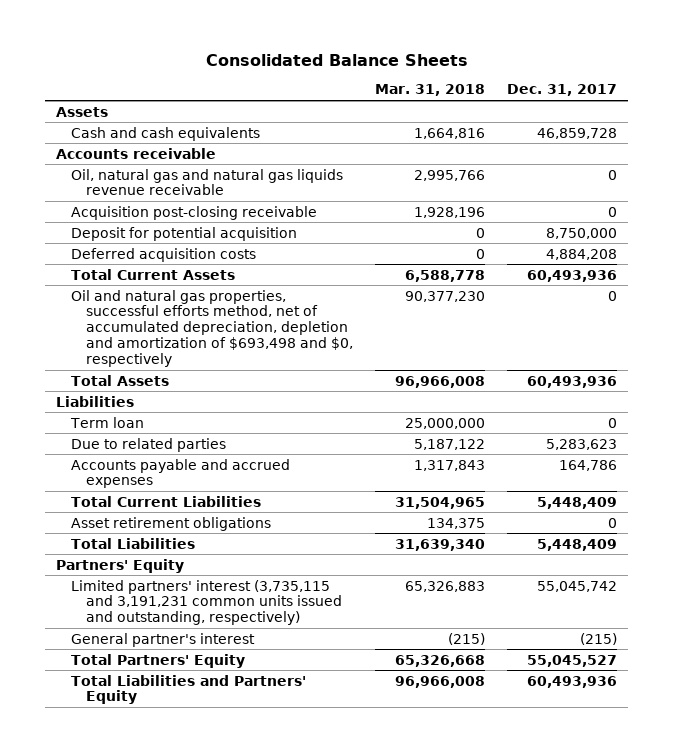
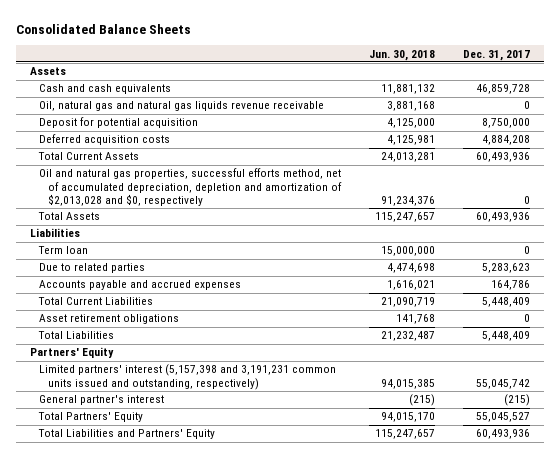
[374,84,485,97] Mar. 31, 2018 -> none
none -> [369,49,436,61] Jun. 30, 2018
[56,147,217,159] Accounts receivable -> none
[70,205,317,220] Acquisition post-closing receivable -> none
[70,289,353,367] Oil and natural gas properties, successful efforts method, net of accumulated depreciation, depletion and amortization of $693,498 and $0, respectively -> [39,168,343,207] Oil and natural gas properties, successful efforts method, net of accumulated depreciation, depletion and amortization of $2,013,028 and $0, respectively
[70,579,342,626] Limited partners' interest (3,735,115 and 3,191,231 common units issued and outstanding, respectively) -> [39,364,337,390] Limited partners' interest (5,157,398 and 3,191,231 common units issued and outstanding, respectively)

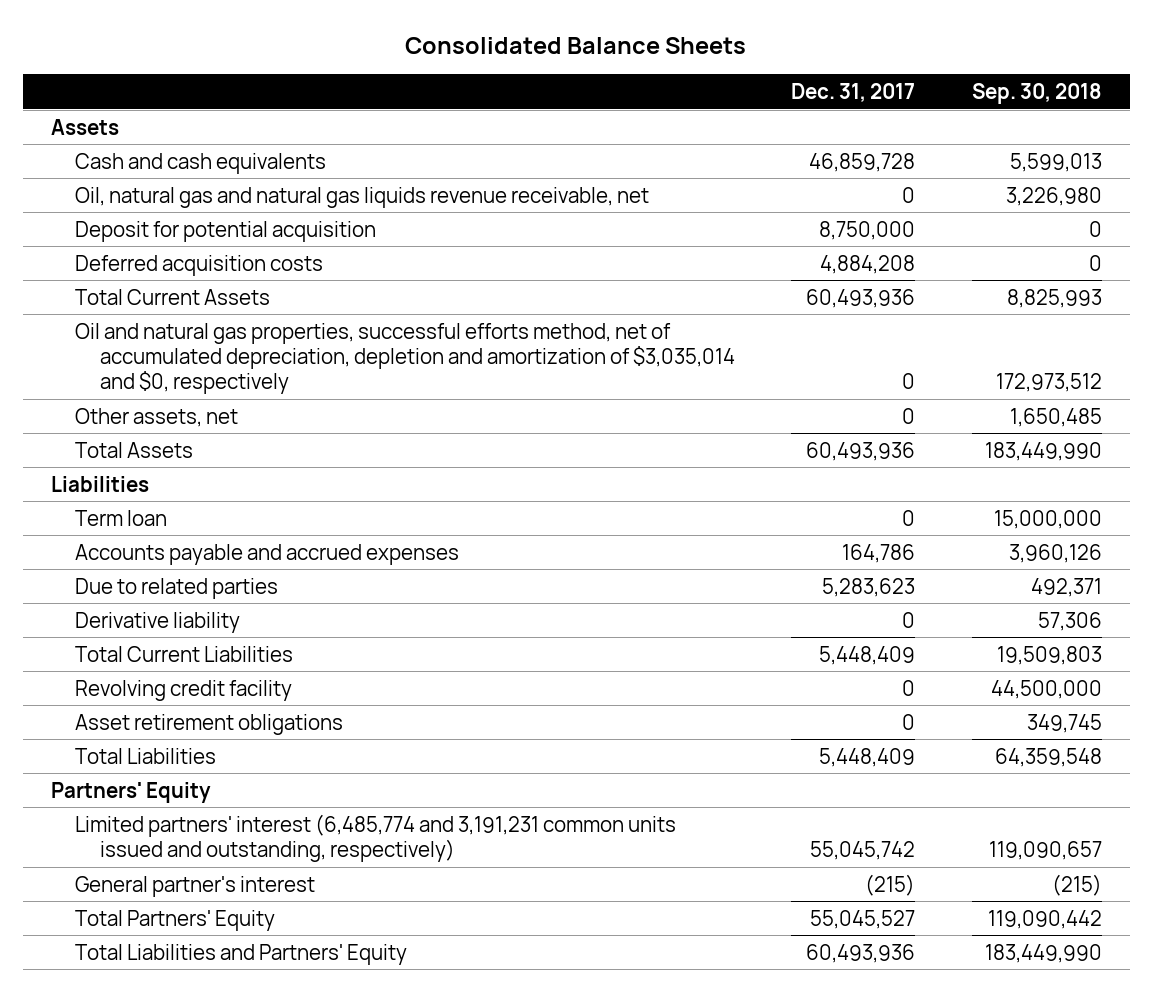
[369,49,436,61] Jun. 30, 2018 -> none
none -> [971,82,1102,104] Sep. 30, 2018
[39,101,325,112] Oil, natural gas and natural gas liquids revenue receivable -> [75,186,650,208] Oil, natural gas and natural gas liquids revenue receivable, net
[39,168,343,207] Oil and natural gas properties, successful efforts method, net of accumulated depreciation, depletion and amortization of $2,013,028 and $0, respectively -> [75,322,736,395] Oil and natural gas properties, successful efforts method, net of accumulated depreciation, depletion and amortization of $3,035,014 and $0, respectively
none -> [75,407,239,427] Other assets, net
[39,263,146,274] Due to related parties -> [75,577,279,599] Due to related parties
none -> [75,611,241,633] Derivative liability
none -> [75,679,293,701] Revolving credit facility
[39,364,337,390] Limited partners' interest (5,157,398 and 3,191,231 common units issued and outstanding, respectively) -> [75,813,677,862] Limited partners' interest (6,485,774 and 3,191,231 common units issued and outstanding, respectively)

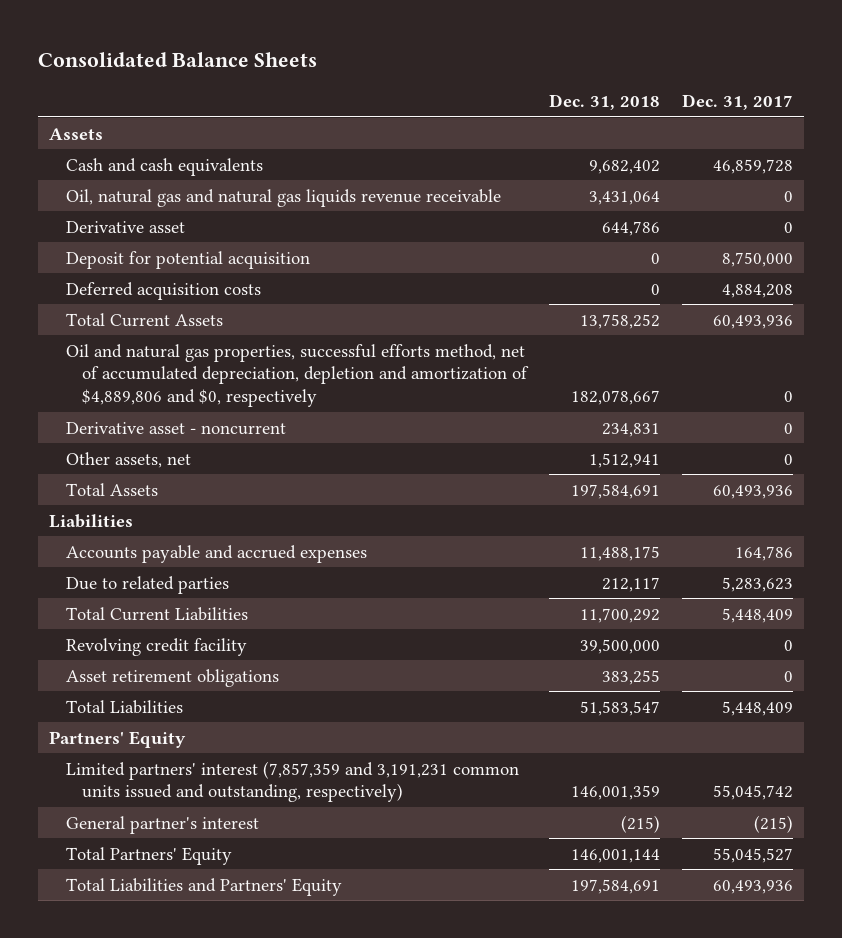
[971,82,1102,104] Sep. 30, 2018 -> none
none -> [549,93,661,110] Dec. 31, 2018
[75,186,650,208] Oil, natural gas and natural gas liquids revenue receivable, net -> [65,188,501,207] Oil, natural gas and natural gas liquids revenue receivable
none -> [65,220,185,233] Derivative asset
[75,322,736,395] Oil and natural gas properties, successful efforts method, net of accumulated depreciation, depletion and amortization of $3,035,014 and $0, respectively -> [65,343,530,408] Oil and natural gas properties, successful efforts method, net of accumulated depreciation, depletion and amortization of $4,889,806 and $0, respectively
none -> [65,421,286,435] Derivative asset - noncurrent
[75,509,168,526] Term loan -> none
[75,611,241,633] Derivative liability -> none
[75,813,677,862] Limited partners' interest (6,485,774 and 3,191,231 common units issued and outstanding, respectively) -> [65,760,519,803] Limited partners' interest (7,857,359 and 3,191,231 common units issued and outstanding, respectively)

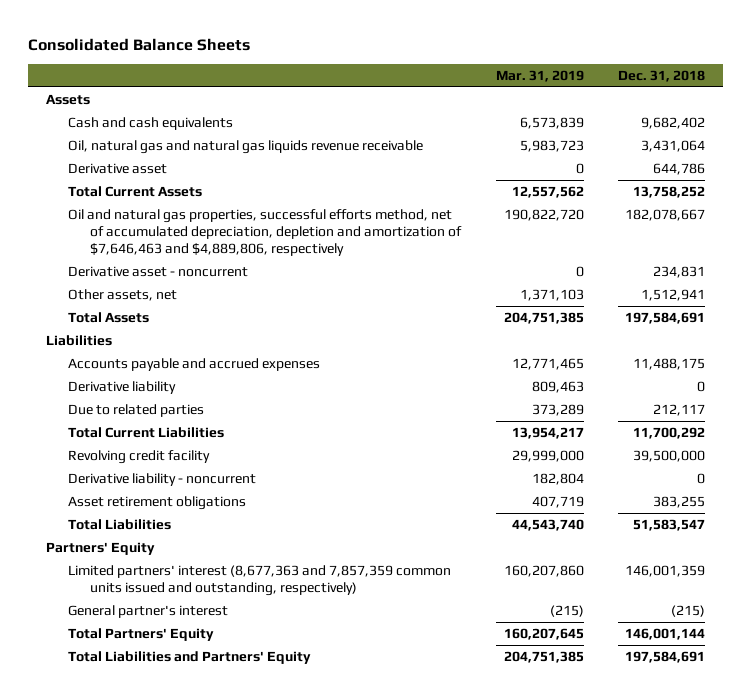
[682,93,794,110] Dec. 31, 2017 -> none
none -> [495,69,584,82] Mar. 31, 2019
[65,250,310,269] Deposit for potential acquisition -> none
[65,281,261,300] Deferred acquisition costs -> none
[65,343,530,408] Oil and natural gas properties, successful efforts method, net of accumulated depreciation, depletion and amortization of $4,889,806 and $0, respectively -> [67,208,463,257] Oil and natural gas properties, successful efforts method, net of accumulated depreciation, depletion and amortization of $7,646,463 and $4,889,806, respectively
none -> [67,380,176,394] Derivative liability
none -> [67,472,256,486] Derivative liability - noncurrent
[65,760,519,803] Limited partners' interest (7,857,359 and 3,191,231 common units issued and outstanding, respectively) -> [67,564,451,596] Limited partners' interest (8,677,363 and 7,857,359 common units issued and outstanding, respectively)

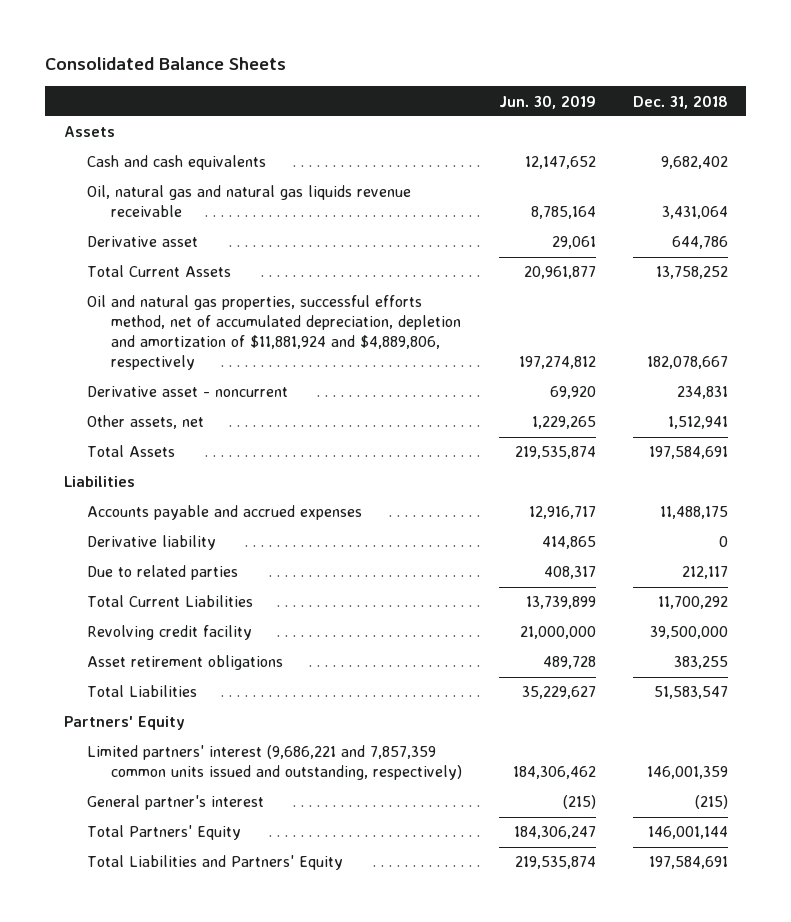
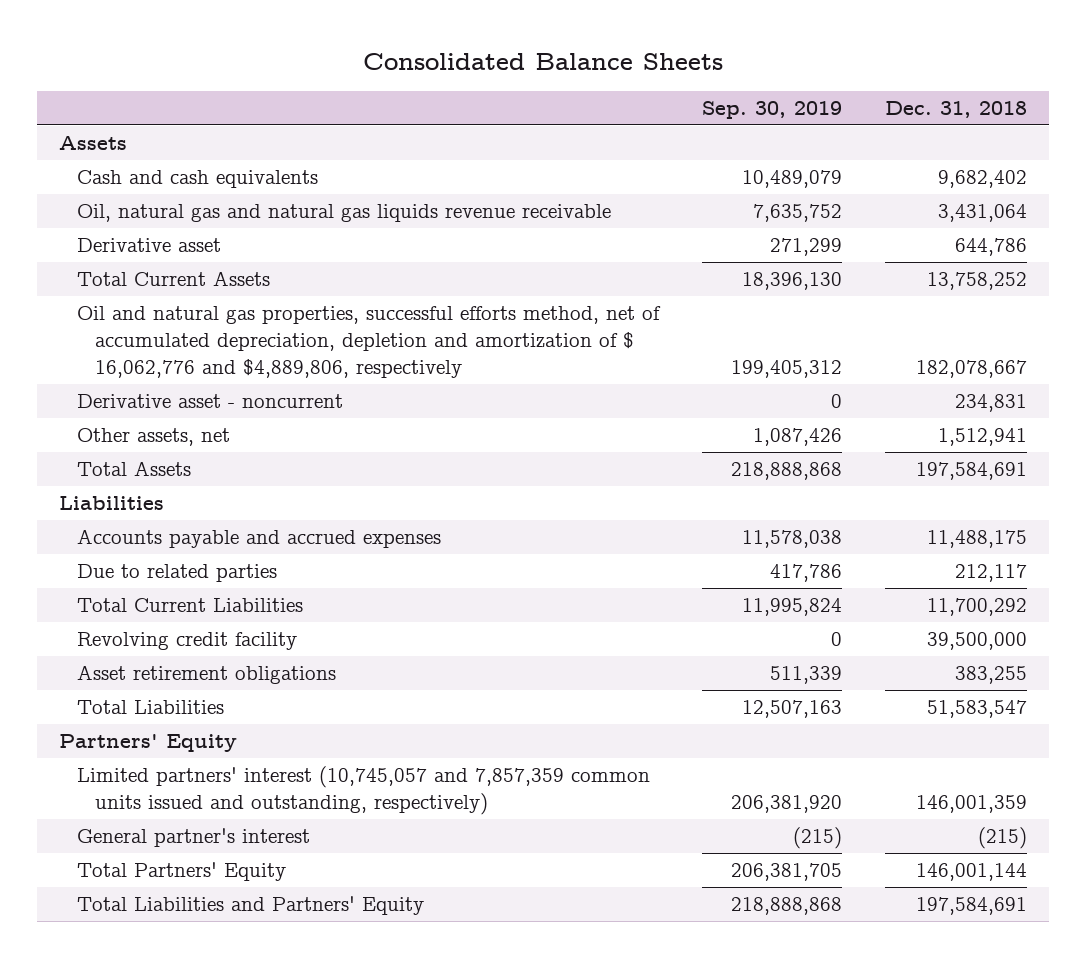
[498,94,596,109] Jun. 30, 2019 -> none
none -> [702,101,843,120] Sep. 30, 2019
[87,295,461,371] Oil and natural gas properties, successful efforts method, net of accumulated depreciation, depletion and amortization of $11,881,924 and $4,889,806, respectively -> [76,306,661,379] Oil and natural gas properties, successful efforts method, net of accumulated depreciation, depletion and amortization of $ 16,062,776 and $4,889,806, respectively
[87,535,217,551] Derivative liability -> none
[87,745,462,781] Limited partners' interest (9,686,221 and 7,857,359 common units issued and outstanding, respectively) -> [76,766,650,816] Limited partners' interest (10,745,057 and 7,857,359 common units issued and outstanding, respectively)

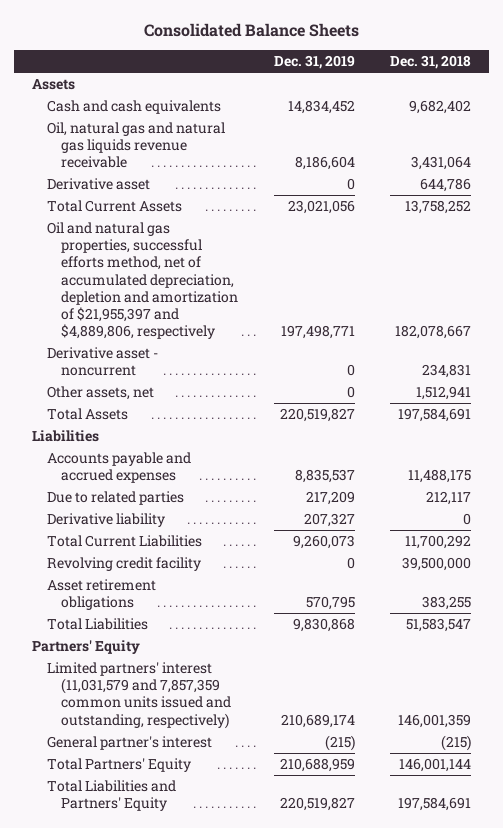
[702,101,843,120] Sep. 30, 2019 -> none
none -> [273,55,355,70] Dec. 31, 2019
[76,306,661,379] Oil and natural gas properties, successful efforts method, net of accumulated depreciation, depletion and amortization of $ 16,062,776 and $4,889,806, respectively -> [46,222,239,340] Oil and natural gas properties, successful efforts method, net of accumulated depreciation, depletion and amortization of $21,955,397 and $4,889,806, respectively
none -> [46,513,165,528] Derivative liability
[76,766,650,816] Limited partners' interest (10,745,057 and 7,857,359 common units issued and outstanding, respectively) -> [46,662,232,729] Limited partners' interest (11,031,579 and 7,857,359 common units issued and outstanding, respectively)

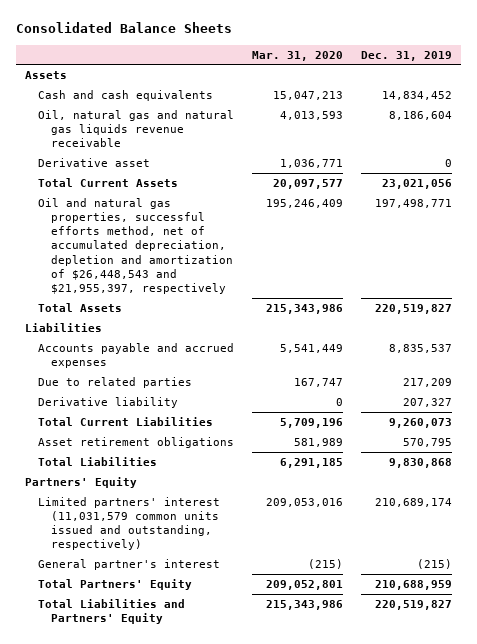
[389,55,471,70] Dec. 31, 2018 -> none
none -> [251,50,343,61] Mar. 31, 2020
[46,347,158,377] Derivative asset - noncurrent -> none
[46,386,154,401] Other assets, net -> none
[46,222,239,340] Oil and natural gas properties, successful efforts method, net of accumulated depreciation, depletion and amortization of $21,955,397 and $4,889,806, respectively -> [38,198,234,294] Oil and natural gas properties, successful efforts method, net of accumulated depreciation, depletion and amortization of $26,448,543 and $21,955,397, respectively
[46,557,201,572] Revolving credit facility -> none
[46,662,232,729] Limited partners' interest (11,031,579 and 7,857,359 common units issued and outstanding, respectively) -> [38,497,221,551] Limited partners' interest (11,031,579 common units issued and outstanding, respectively)

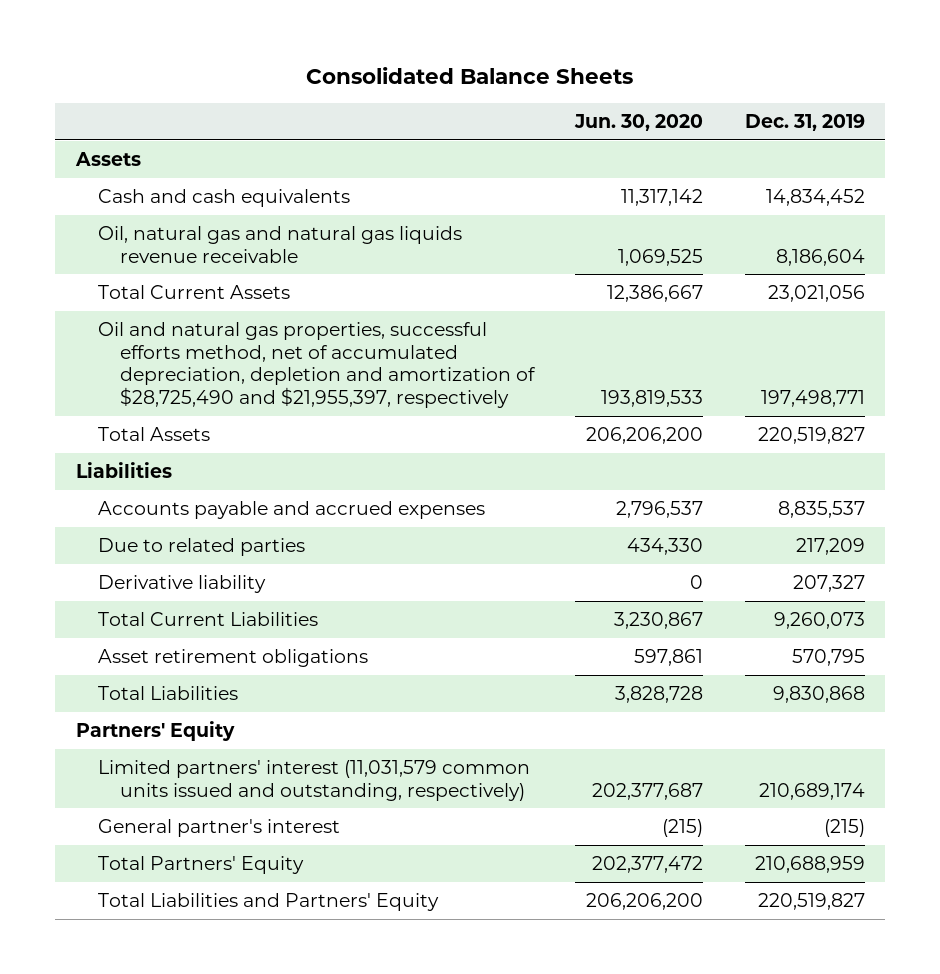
[251,50,343,61] Mar. 31, 2020 -> none
none -> [574,114,704,132] Jun. 30, 2020
[38,158,151,168] Derivative asset -> none
[38,198,234,294] Oil and natural gas properties, successful efforts method, net of accumulated depreciation, depletion and amortization of $26,448,543 and $21,955,397, respectively -> [97,321,537,408] Oil and natural gas properties, successful efforts method, net of accumulated depreciation, depletion and amortization of $28,725,490 and $21,955,397, respectively

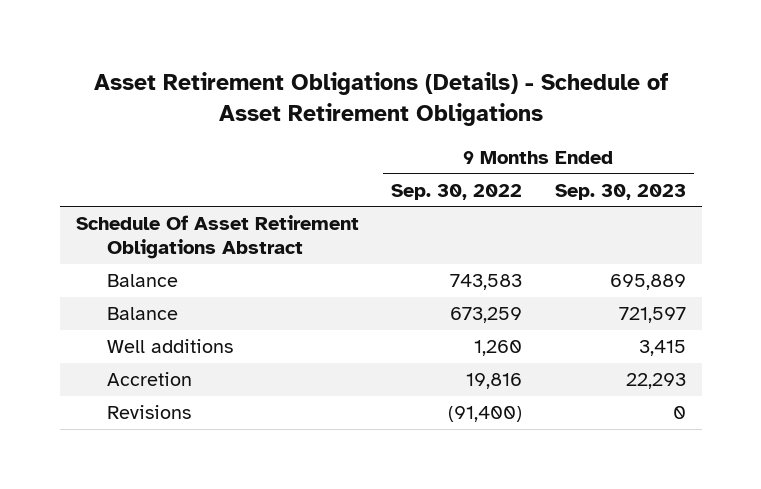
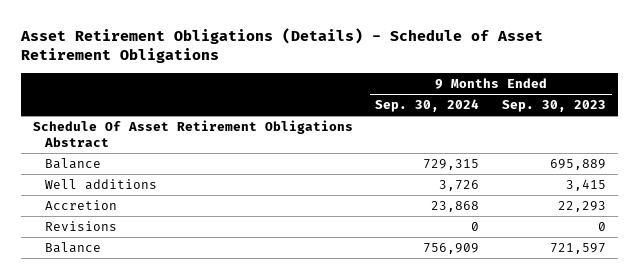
[391,183,523,200] Sep. 30, 2022 -> none
none -> [375,99,480,113] Sep. 30, 2024
[106,307,178,321] Balance -> [44,241,101,253] Balance

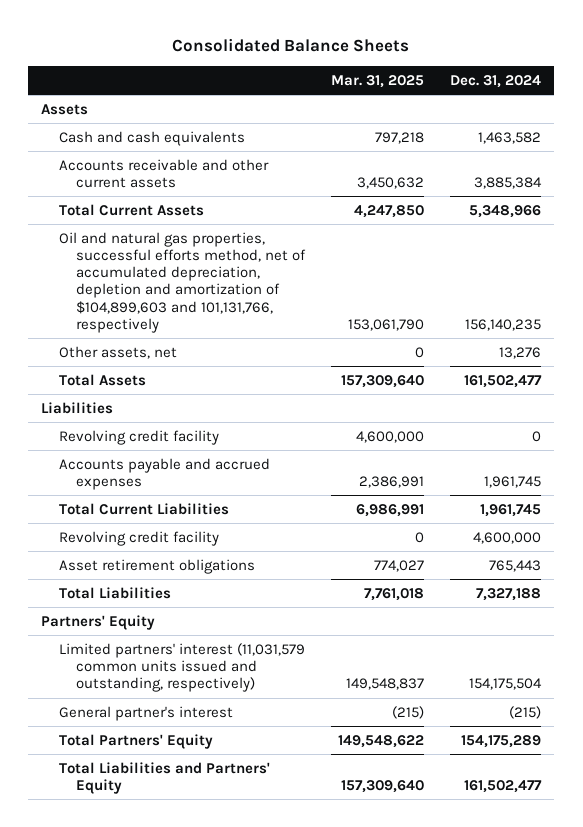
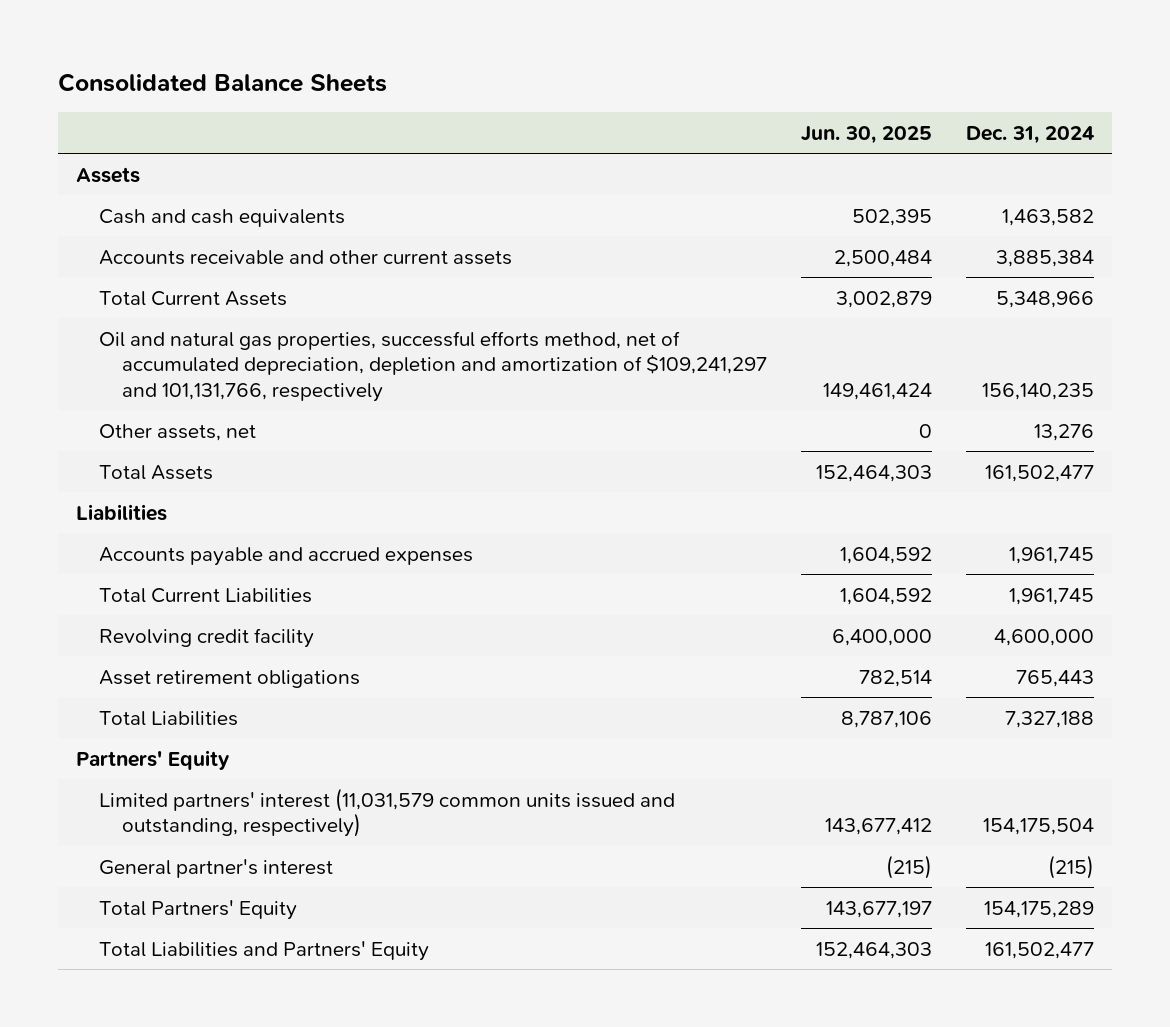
[331,74,425,88] Mar. 31, 2025 -> none
none -> [801,126,933,145] Jun. 30, 2025
[58,231,307,333] Oil and natural gas properties, successful efforts method, net of accumulated depreciation, depletion and amortization of $104,899,603 and 101,131,766, respectively -> [98,330,767,402] Oil and natural gas properties, successful efforts method, net of accumulated depreciation, depletion and amortization of $109,241,297 and 101,131,766, respectively
[58,429,219,445] Revolving credit facility -> none

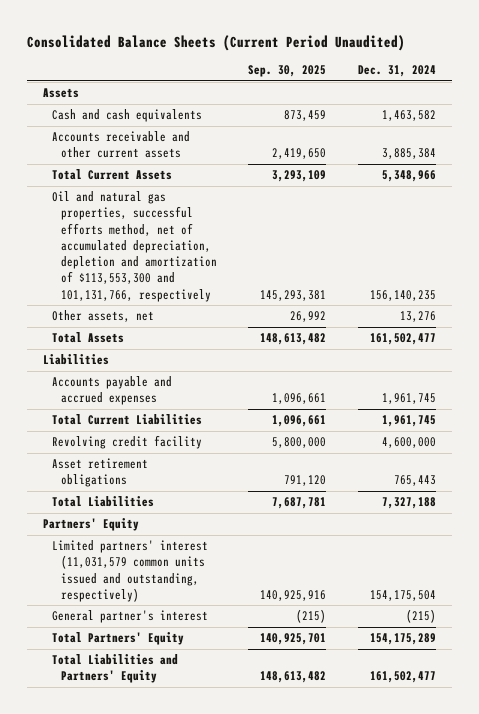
[58,73,388,93] Consolidated Balance Sheets -> [26,34,405,51] Consolidated Balance Sheets (Current Period Unaudited)
[801,126,933,145] Jun. 30, 2025 -> none
none -> [248,65,327,78] Sep. 30, 2025
[98,330,767,402] Oil and natural gas properties, successful efforts method, net of accumulated depreciation, depletion and amortization of $109,241,297 and 101,131,766, respectively -> [51,191,217,302] Oil and natural gas properties, successful efforts method, net of accumulated depreciation, depletion and amortization of $113,553,300 and 101,131,766, respectively

